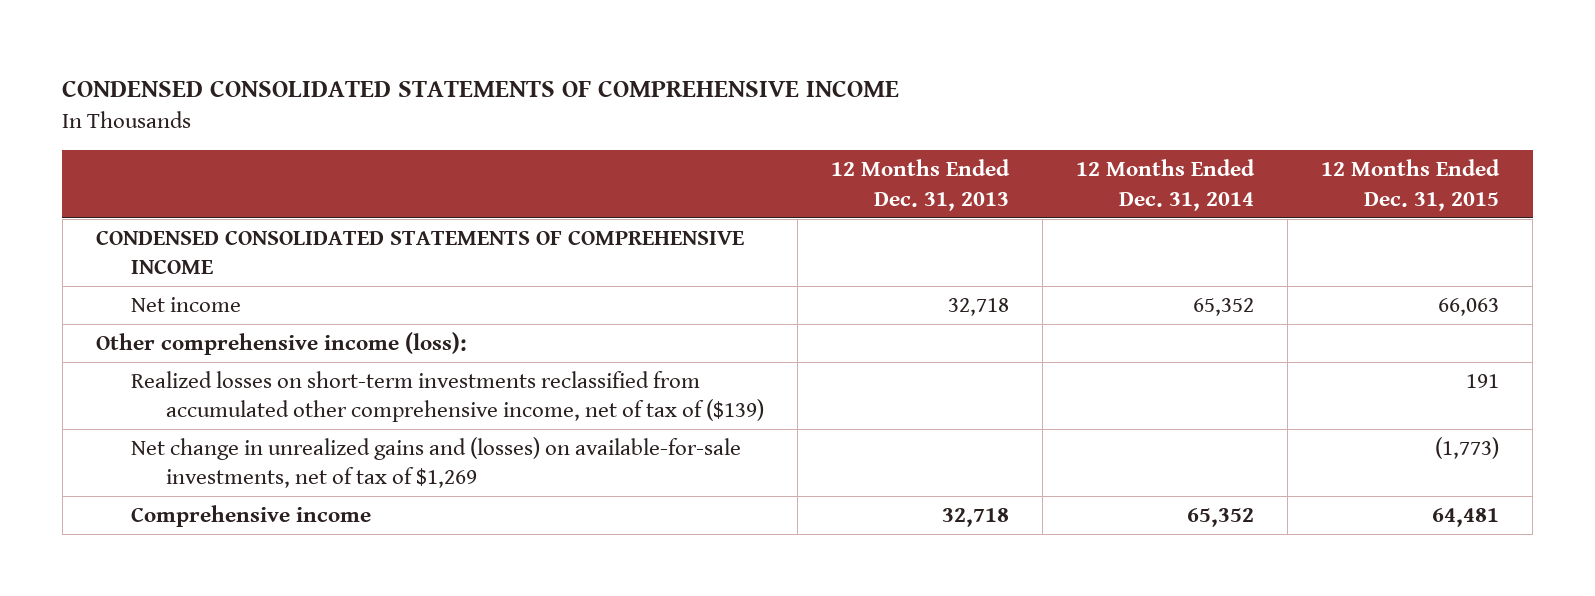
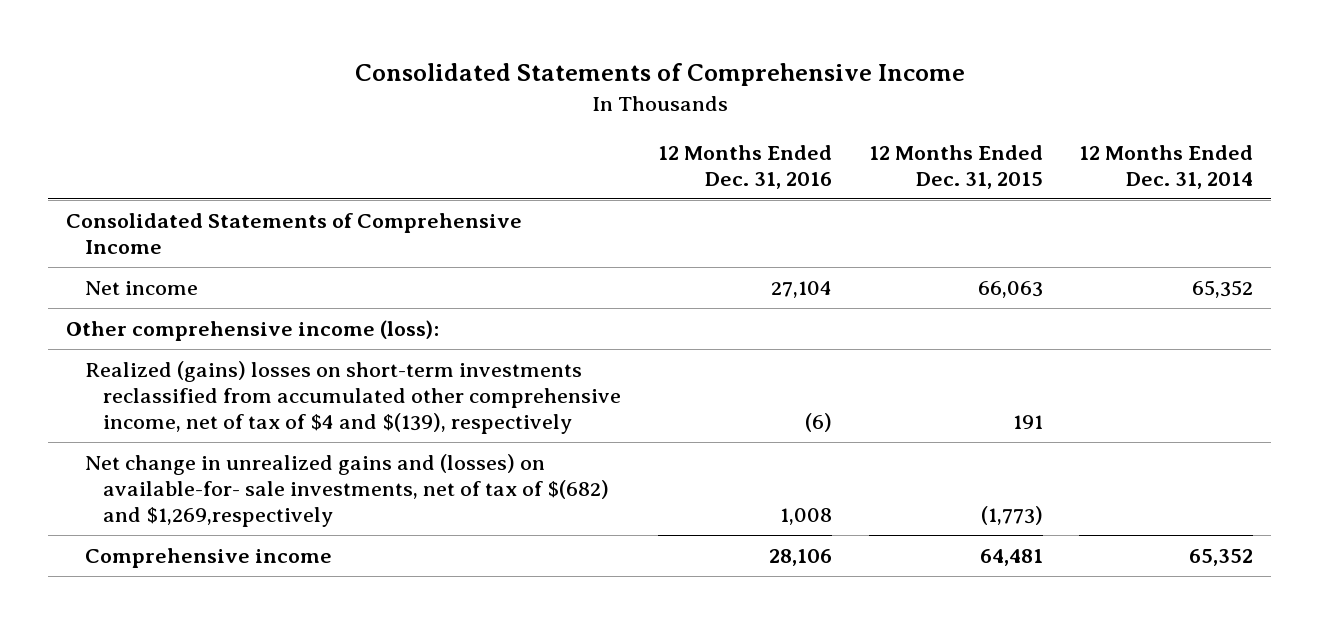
[62,80,900,98] CONDENSED CONSOLIDATED STATEMENTS OF COMPREHENSIVE INCOME -> [354,63,965,87] Consolidated Statements of Comprehensive Income
[831,159,1011,211] 12 Months Ended Dec. 31, 2013 -> none
none -> [657,144,832,190] 12 Months Ended Dec. 31, 2016
[95,230,744,275] CONDENSED CONSOLIDATED STATEMENTS OF COMPREHENSIVE INCOME -> [66,212,523,254] Consolidated Statements of Comprehensive Income
[130,371,765,423] Realized losses on short-term investments reclassified from accumulated other comprehensive income, net of tax of ($139) -> [84,360,622,435] Realized (gains) losses on short-term investments reclassified from accumulated other comprehensive income, net of tax of $4 and $(139), respectively
[130,437,741,489] Net change in unrealized gains and (losses) on available-for-sale investments, net of tax of $1,269 -> [84,453,610,528] Net change in unrealized gains and (losses) on available-for- sale investments, net of tax of $(682) and $1,269,respectively

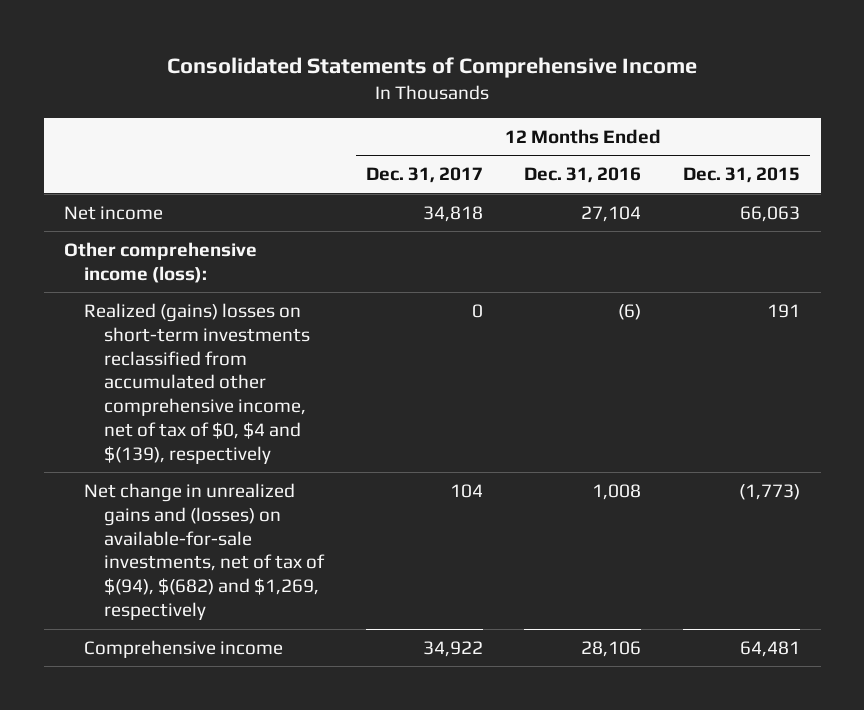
[1079,144,1254,190] 12 Months Ended Dec. 31, 2014 -> none
none -> [365,167,483,184] Dec. 31, 2017
[66,212,523,254] Consolidated Statements of Comprehensive Income -> none
[84,360,622,435] Realized (gains) losses on short-term investments reclassified from accumulated other comprehensive income, net of tax of $4 and $(139), respectively -> [84,302,311,464] Realized (gains) losses on short-term investments reclassified from accumulated other comprehensive income, net of tax of $0, $4 and $(139), respectively
[84,453,610,528] Net change in unrealized gains and (losses) on available-for- sale investments, net of tax of $(682) and $1,269,respectively -> [84,482,326,621] Net change in unrealized gains and (losses) on available-for-sale investments, net of tax of $(94), $(682) and $1,269, respectively

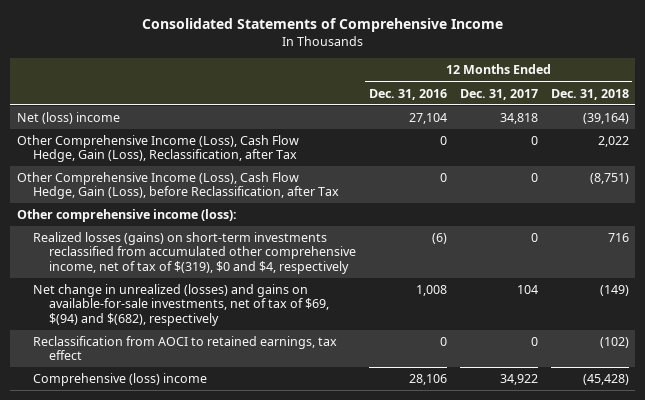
[682,167,800,184] Dec. 31, 2015 -> none
none -> [550,88,629,100] Dec. 31, 2018
[64,205,164,220] Net income -> [16,112,120,125] Net (loss) income
none -> [16,135,299,163] Other Comprehensive Income (Loss), Cash Flow Hedge, Gain (Loss), Reclassification, after Tax
none -> [16,172,339,200] Other Comprehensive Income (Loss), Cash Flow Hedge, Gain (Loss), before Reclassification, after Tax
[84,302,311,464] Realized (gains) losses on short-term investments reclassified from accumulated other comprehensive income, net of tax of $0, $4 and $(139), respectively -> [32,232,356,274] Realized losses (gains) on short-term investments reclassified from accumulated other comprehensive income, net of tax of $(319), $0 and $4, respectively
[84,482,326,621] Net change in unrealized gains and (losses) on available-for-sale investments, net of tax of $(94), $(682) and $1,269, respectively -> [32,284,329,326] Net change in unrealized (losses) and gains on available-for-sale investments, net of tax of $69, $(94) and $(682), respectively
none -> [32,336,337,361] Reclassification from AOCI to retained earnings, tax effect
[84,639,284,658] Comprehensive income -> [32,373,207,387] Comprehensive (loss) income

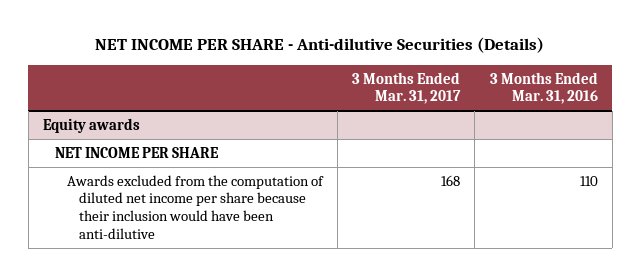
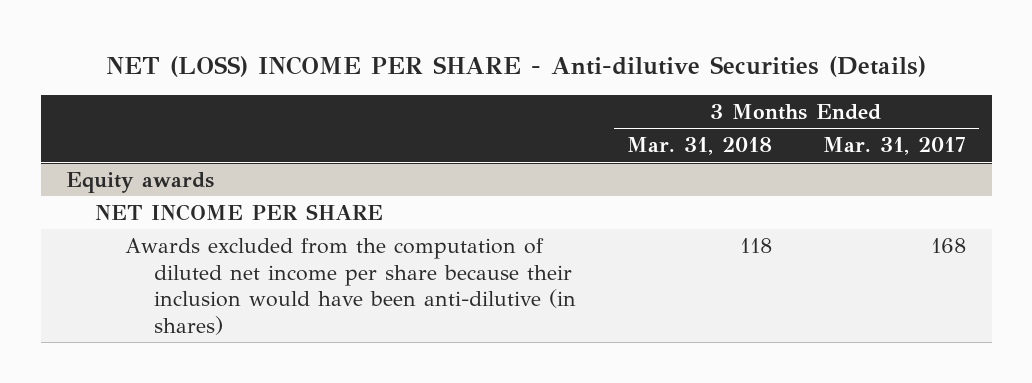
[95,37,545,54] NET INCOME PER SHARE - Anti-dilutive Securities (Details) -> [106,55,927,77] NET (LOSS) INCOME PER SHARE - Anti-dilutive Securities (Details)
[489,71,598,105] 3 Months Ended Mar. 31, 2016 -> none
none -> [626,137,772,156] Mar. 31, 2018
[66,174,324,239] Awards excluded from the computation of diluted net income per share because their inclusion would have been anti-dilutive -> [124,237,576,335] Awards excluded from the computation of diluted net income per share because their inclusion would have been anti-dilutive (in shares)

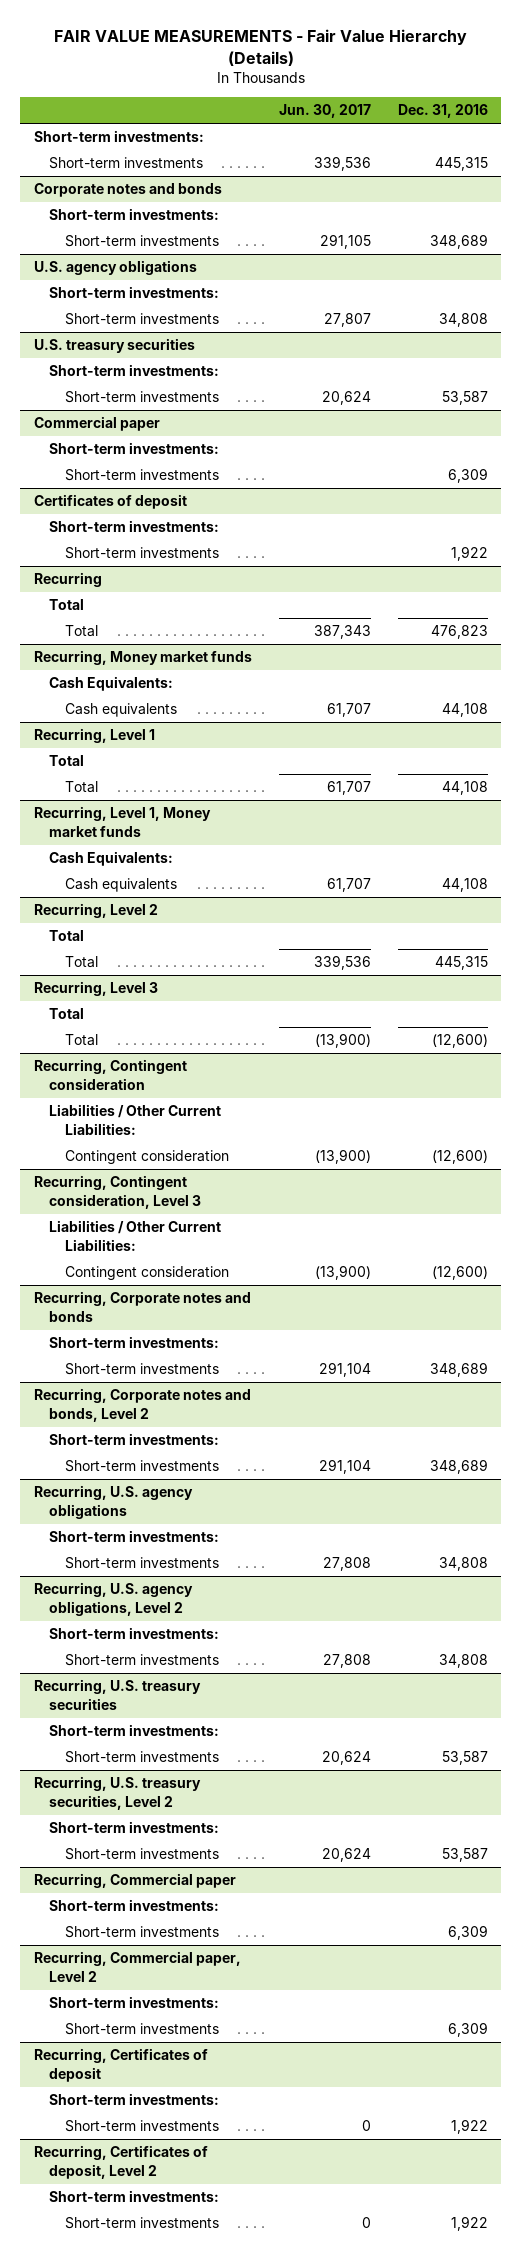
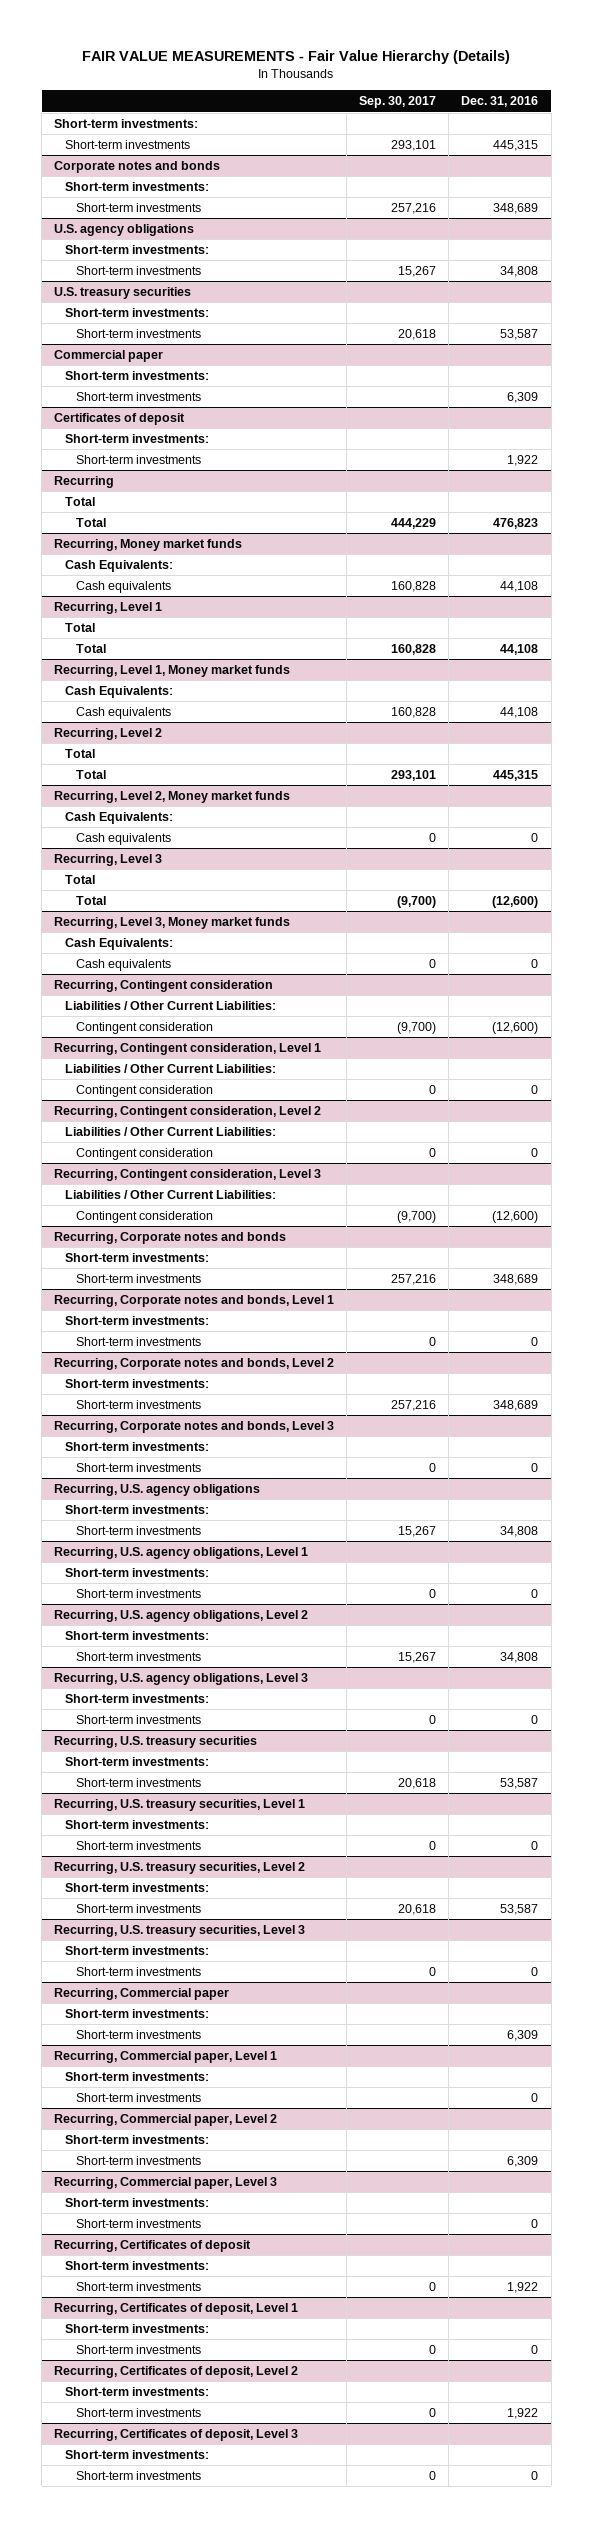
[278,104,371,119] Jun. 30, 2017 -> none
none -> [359,96,437,109] Sep. 30, 2017
none -> [54,790,291,803] Recurring, Level 2, Money market funds
none -> [65,811,174,824] Cash Equivalents:
none -> [76,832,172,845] Cash equivalents
none -> [54,916,291,929] Recurring, Level 3, Money market funds
none -> [65,937,174,950] Cash Equivalents:
none -> [76,958,172,971] Cash equivalents
none -> [54,1042,322,1055] Recurring, Contingent consideration, Level 1
none -> [65,1063,277,1073] Liabilities / Other Current Liabilities:
none -> [76,1084,214,1097] Contingent consideration
none -> [54,1105,322,1118] Recurring, Contingent consideration, Level 2
none -> [65,1126,277,1136] Liabilities / Other Current Liabilities:
none -> [76,1147,214,1160] Contingent consideration
none -> [54,1294,335,1307] Recurring, Corporate notes and bonds, Level 1
none -> [65,1315,210,1325] Short-term investments:
none -> [76,1336,202,1346] Short-term investments
none -> [54,1420,335,1433] Recurring, Corporate notes and bonds, Level 3
none -> [65,1441,210,1451] Short-term investments:
none -> [76,1462,202,1472] Short-term investments
none -> [54,1546,309,1559] Recurring, U.S. agency obligations, Level 1
none -> [65,1567,210,1577] Short-term investments:
none -> [76,1588,202,1598] Short-term investments
none -> [54,1672,309,1685] Recurring, U.S. agency obligations, Level 3
none -> [65,1693,210,1703] Short-term investments:
none -> [76,1714,202,1724] Short-term investments
none -> [54,1798,306,1811] Recurring, U.S. treasury securities, Level 1
none -> [65,1819,210,1829] Short-term investments:
none -> [76,1840,202,1850] Short-term investments
none -> [54,1924,306,1937] Recurring, U.S. treasury securities, Level 3
none -> [65,1945,210,1955] Short-term investments:
none -> [76,1966,202,1976] Short-term investments
none -> [54,2050,278,2063] Recurring, Commercial paper, Level 1
none -> [65,2071,210,2081] Short-term investments:
none -> [76,2092,202,2102] Short-term investments
none -> [54,2176,278,2189] Recurring, Commercial paper, Level 3
none -> [65,2197,210,2207] Short-term investments:
none -> [76,2218,202,2228] Short-term investments
none -> [54,2302,299,2315] Recurring, Certificates of deposit, Level 1
none -> [65,2323,210,2333] Short-term investments:
none -> [76,2344,202,2354] Short-term investments
none -> [54,2428,299,2441] Recurring, Certificates of deposit, Level 3
none -> [65,2449,210,2459] Short-term investments:
none -> [76,2470,202,2480] Short-term investments

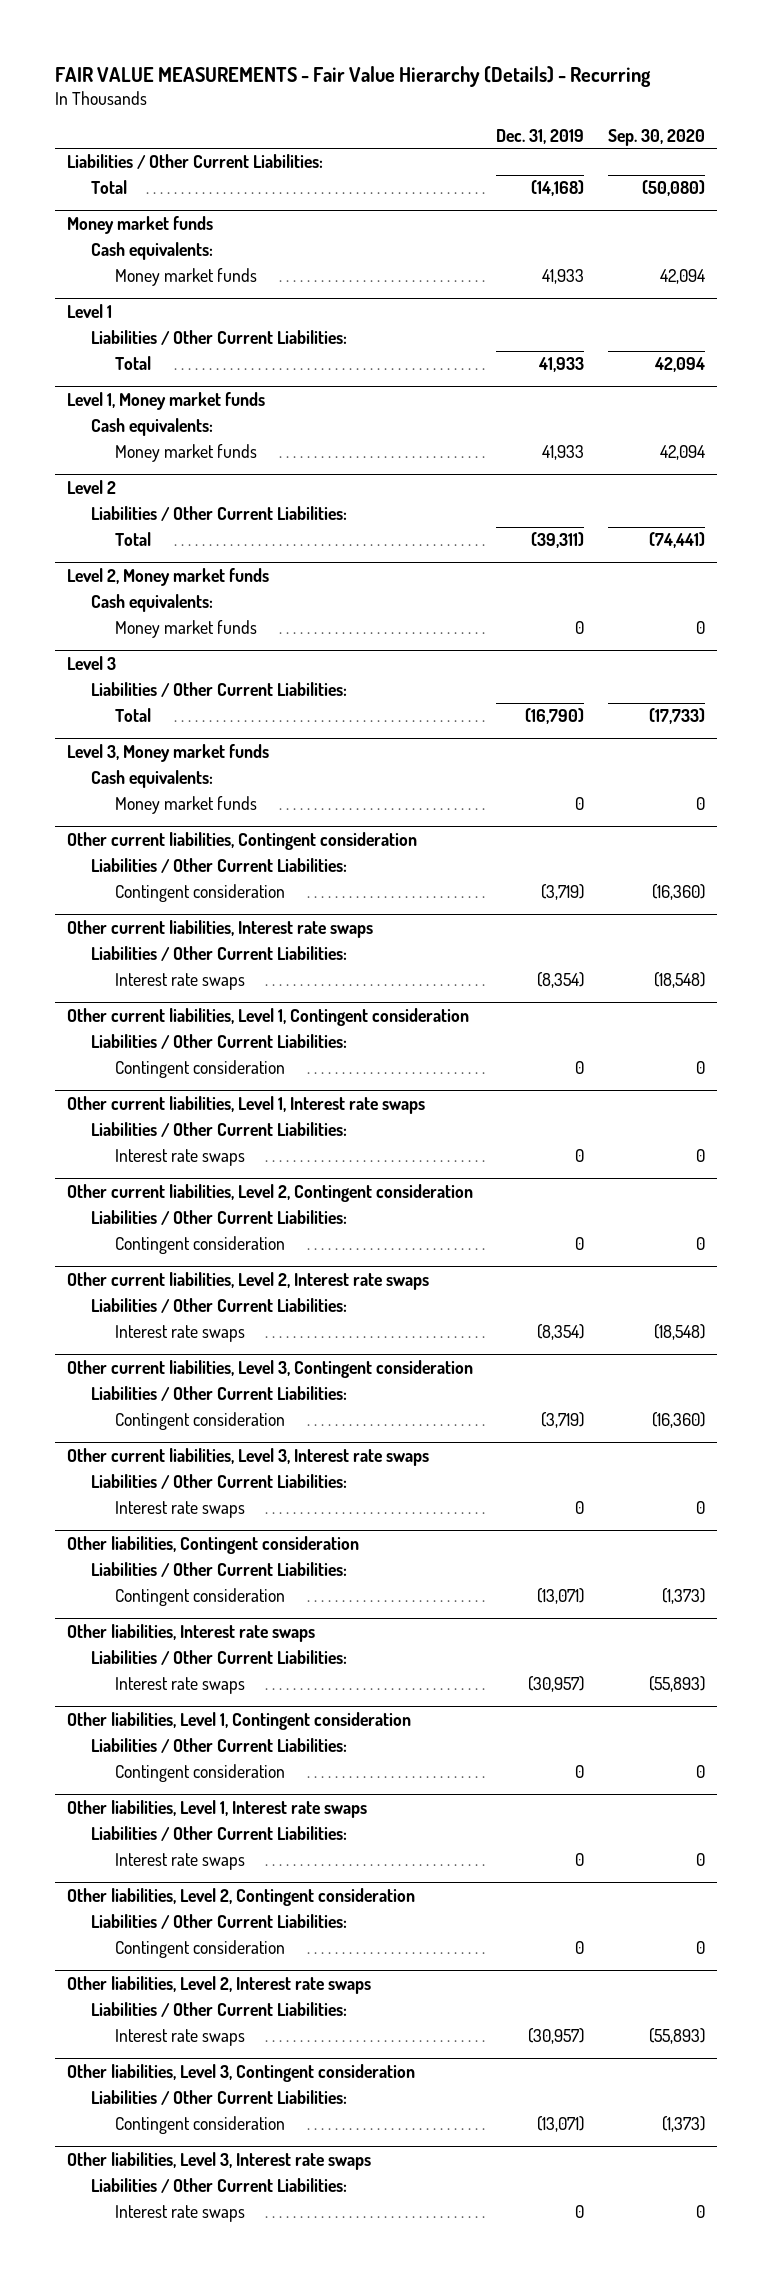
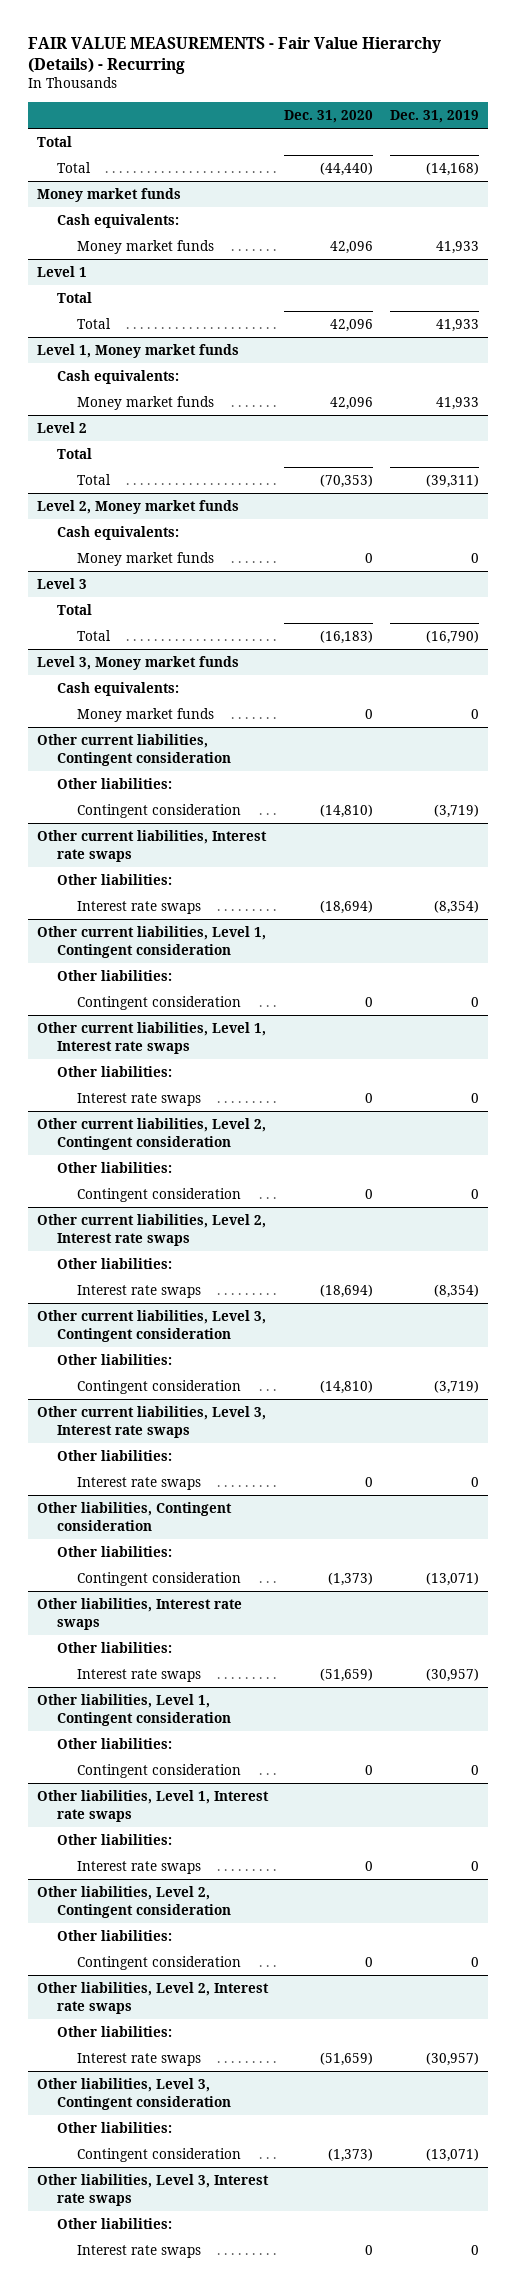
[607,128,705,146] Sep. 30, 2020 -> none
none -> [284,109,374,123] Dec. 31, 2020
[66,154,323,170] Liabilities / Other Current Liabilities: -> none
none -> [36,136,72,148] Total
[91,330,348,346] Liabilities / Other Current Liabilities: -> none
none -> [56,292,92,304] Total
[91,506,348,522] Liabilities / Other Current Liabilities: -> none
none -> [56,448,92,460] Total
[91,682,348,698] Liabilities / Other Current Liabilities: -> none
none -> [56,604,92,616] Total
[91,858,348,874] Liabilities / Other Current Liabilities: -> [56,778,172,790] Other liabilities:
[91,946,348,962] Liabilities / Other Current Liabilities: -> [56,874,172,886] Other liabilities:
[91,1034,348,1050] Liabilities / Other Current Liabilities: -> [56,970,172,982] Other liabilities:
[91,1122,348,1138] Liabilities / Other Current Liabilities: -> [56,1066,172,1078] Other liabilities:
[91,1210,348,1226] Liabilities / Other Current Liabilities: -> [56,1162,172,1174] Other liabilities:
[91,1298,348,1314] Liabilities / Other Current Liabilities: -> [56,1258,172,1270] Other liabilities:
[91,1386,348,1402] Liabilities / Other Current Liabilities: -> [56,1354,172,1366] Other liabilities:
[91,1474,348,1490] Liabilities / Other Current Liabilities: -> [56,1450,172,1462] Other liabilities:
[91,1562,348,1578] Liabilities / Other Current Liabilities: -> [56,1546,172,1558] Other liabilities:
[91,1650,348,1666] Liabilities / Other Current Liabilities: -> [56,1642,172,1654] Other liabilities:
[91,1738,348,1754] Liabilities / Other Current Liabilities: -> [56,1738,172,1750] Other liabilities:
[91,1826,348,1842] Liabilities / Other Current Liabilities: -> [56,1834,172,1846] Other liabilities:
[91,1914,348,1930] Liabilities / Other Current Liabilities: -> [56,1930,172,1942] Other liabilities:
[91,2002,348,2018] Liabilities / Other Current Liabilities: -> [56,2026,172,2038] Other liabilities:
[91,2090,348,2106] Liabilities / Other Current Liabilities: -> [56,2122,172,2134] Other liabilities:
[91,2178,348,2194] Liabilities / Other Current Liabilities: -> [56,2218,172,2230] Other liabilities:

